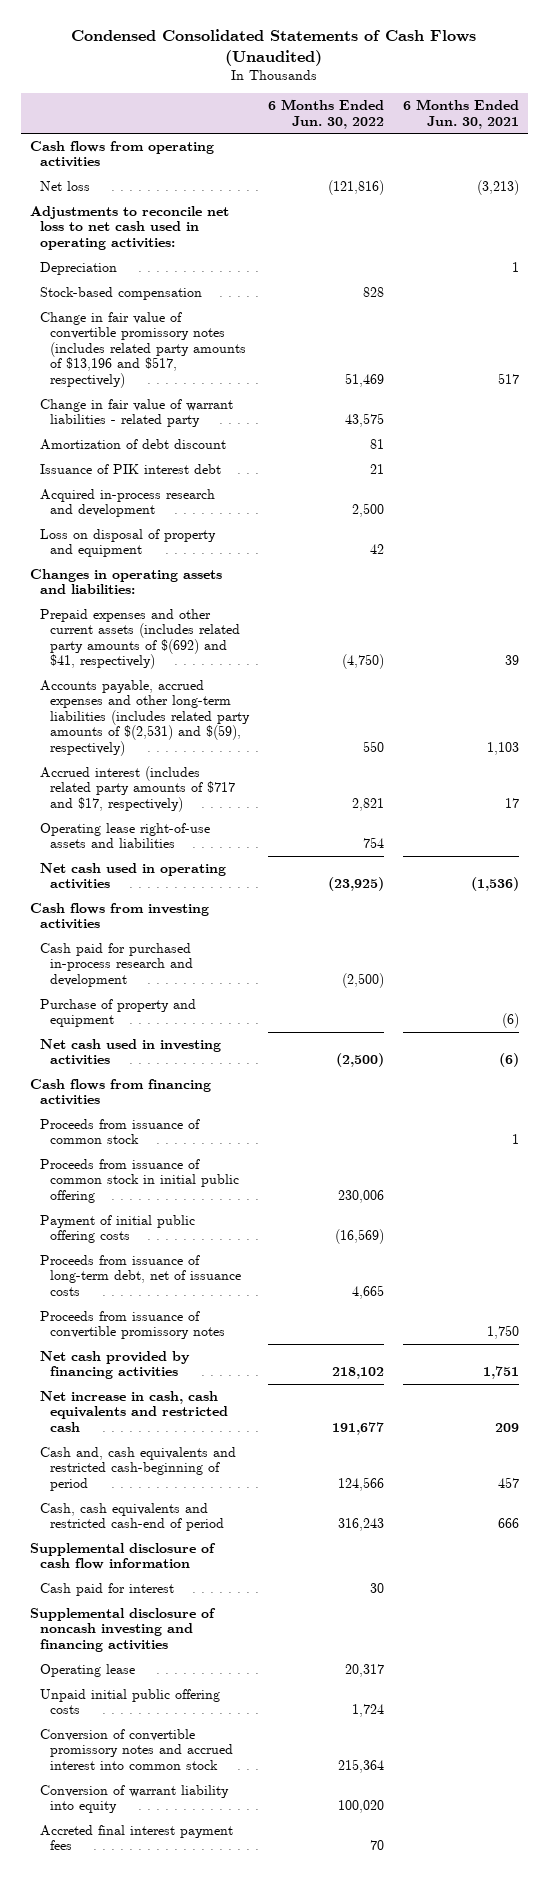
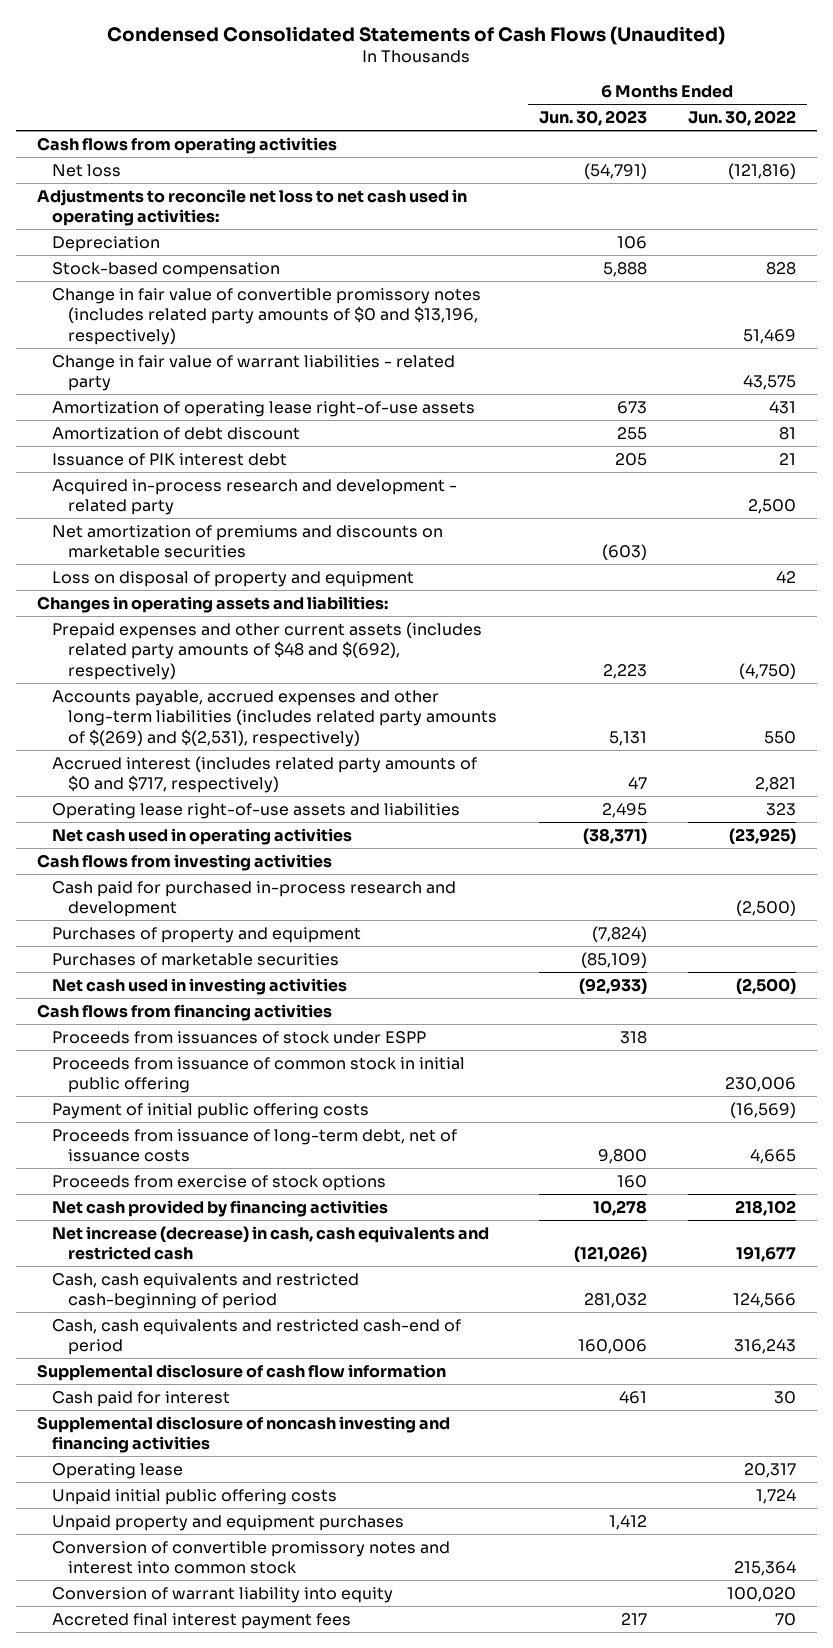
[402,99,519,129] 6 Months Ended Jun. 30, 2021 -> none
none -> [538,110,647,127] Jun. 30, 2023
[40,311,247,389] Change in fair value of convertible promissory notes (includes related party amounts of $13,196 and $517, respectively) -> [52,287,482,345] Change in fair value of convertible promissory notes (includes related party amounts of $0 and $13,196, respectively)
none -> [52,400,476,417] Amortization of operating lease right-of-use assets
[40,488,216,518] Acquired in-process research and development -> [52,478,458,516] Acquired in-process research and development - related party
none -> [52,524,444,559] Net amortization of premiums and discounts on marketable securities
[40,608,241,670] Prepaid expenses and other current assets (includes related party amounts of $(692) and $41, respectively) -> [52,621,483,680] Prepaid expenses and other current assets (includes related party amounts of $48 and $(692), respectively)
[40,679,251,757] Accounts payable, accrued expenses and other long-term liabilities (includes related party amounts of $(2,531) and $(59), respectively) -> [52,689,497,747] Accounts payable, accrued expenses and other long-term liabilities (includes related party amounts of $(269) and $(2,531), respectively)
[40,765,236,812] Accrued interest (includes related party amounts of $717 and $17, respectively) -> [52,755,478,794] Accrued interest (includes related party amounts of $0 and $717, respectively)
[363,837,385,849] 754 -> [766,802,797,816] 323
[40,998,197,1028] Purchase of property and equipment -> [52,926,362,943] Purchases of property and equipment
none -> [52,952,340,966] Purchases of marketable securities
[40,1118,201,1145] Proceeds from issuance of common stock -> none
none -> [52,1030,427,1044] Proceeds from issuances of stock under ESPP
[40,1310,226,1340] Proceeds from issuance of convertible promissory notes -> none
none -> [52,1174,387,1191] Proceeds from exercise of stock options
[40,1390,229,1432] Net increase in cash, cash equivalents and restricted cash -> [52,1225,490,1261] Net increase (decrease) in cash, cash equivalents and restricted cash
[40,1446,237,1491] Cash and, cash equivalents and restricted cash-beginning of period -> [52,1272,360,1310] Cash, cash equivalents and restricted cash-beginning of period
none -> [52,1514,405,1531] Unpaid property and equipment purchases
[40,1728,234,1770] Conversion of convertible promissory notes and accrued interest into common stock -> [52,1540,451,1575] Conversion of convertible promissory notes and interest into common stock

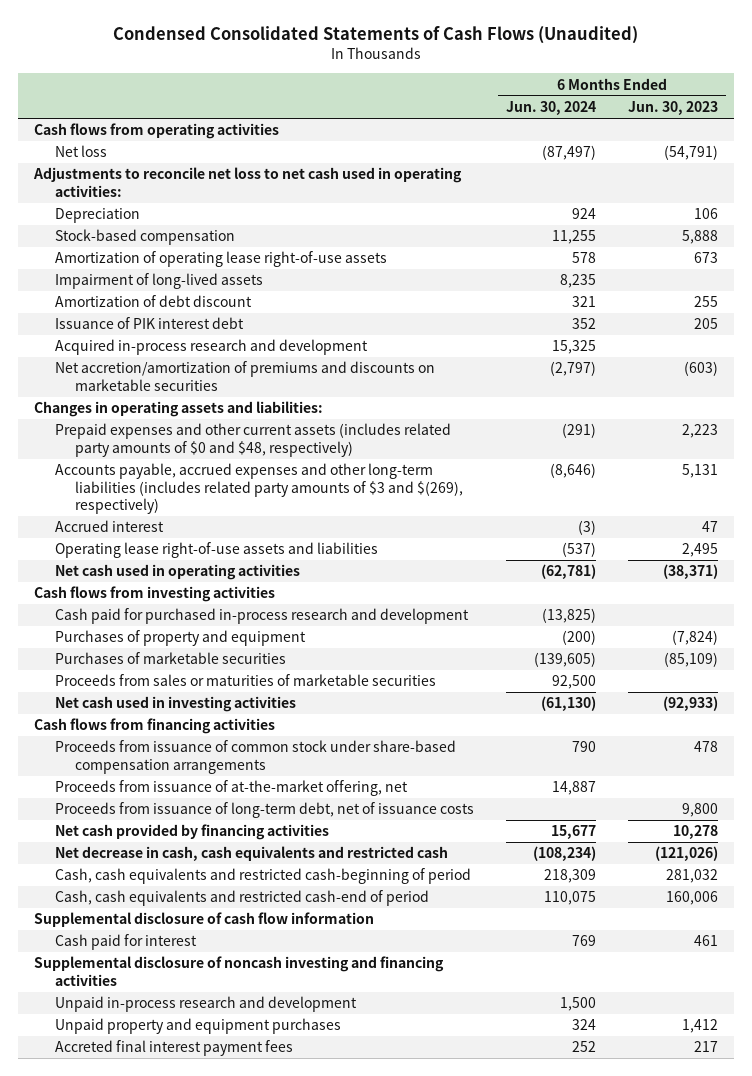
[688,110,797,127] Jun. 30, 2022 -> none
none -> [505,101,596,116] Jun. 30, 2024
[52,287,482,345] Change in fair value of convertible promissory notes (includes related party amounts of $0 and $13,196, respectively) -> none
[52,354,456,392] Change in fair value of warrant liabilities - related party -> none
none -> [54,273,263,290] Impairment of long-lived assets
[52,570,415,587] Loss on disposal of property and equipment -> none
[52,478,458,516] Acquired in-process research and development - related party -> [54,339,368,356] Acquired in-process research and development
[52,524,444,559] Net amortization of premiums and discounts on marketable securities -> [54,361,435,391] Net accretion/amortization of premiums and discounts on marketable securities
[52,621,483,680] Prepaid expenses and other current assets (includes related party amounts of $48 and $(692), respectively) -> [54,423,451,457] Prepaid expenses and other current assets (includes related party amounts of $0 and $48, respectively)
[52,689,497,747] Accounts payable, accrued expenses and other long-term liabilities (includes related party amounts of $(269) and $(2,531), respectively) -> [54,463,464,515] Accounts payable, accrued expenses and other long-term liabilities (includes related party amounts of $3 and $(269), respectively)
[52,755,478,794] Accrued interest (includes related party amounts of $0 and $717, respectively) -> [54,520,164,533] Accrued interest
none -> [54,674,436,687] Proceeds from sales or maturities of marketable securities
[52,1030,427,1044] Proceeds from issuances of stock under ESPP -> none
[52,1056,466,1094] Proceeds from issuance of common stock in initial public offering -> none
[52,1102,370,1119] Payment of initial public offering costs -> none
none -> [54,740,456,774] Proceeds from issuance of common stock under share-based compensation arrangements
none -> [54,780,408,797] Proceeds from issuance of at-the-market offering, net
[52,1174,387,1191] Proceeds from exercise of stock options -> none
[52,1225,490,1261] Net increase (decrease) in cash, cash equivalents and restricted cash -> [54,846,448,862] Net decrease in cash, cash equivalents and restricted cash
[52,1462,184,1479] Operating lease -> none
[52,1488,338,1505] Unpaid initial public offering costs -> none
none -> [54,996,357,1013] Unpaid in-process research and development
[52,1540,451,1575] Conversion of convertible promissory notes and interest into common stock -> none
[52,1586,394,1603] Conversion of warrant liability into equity -> none

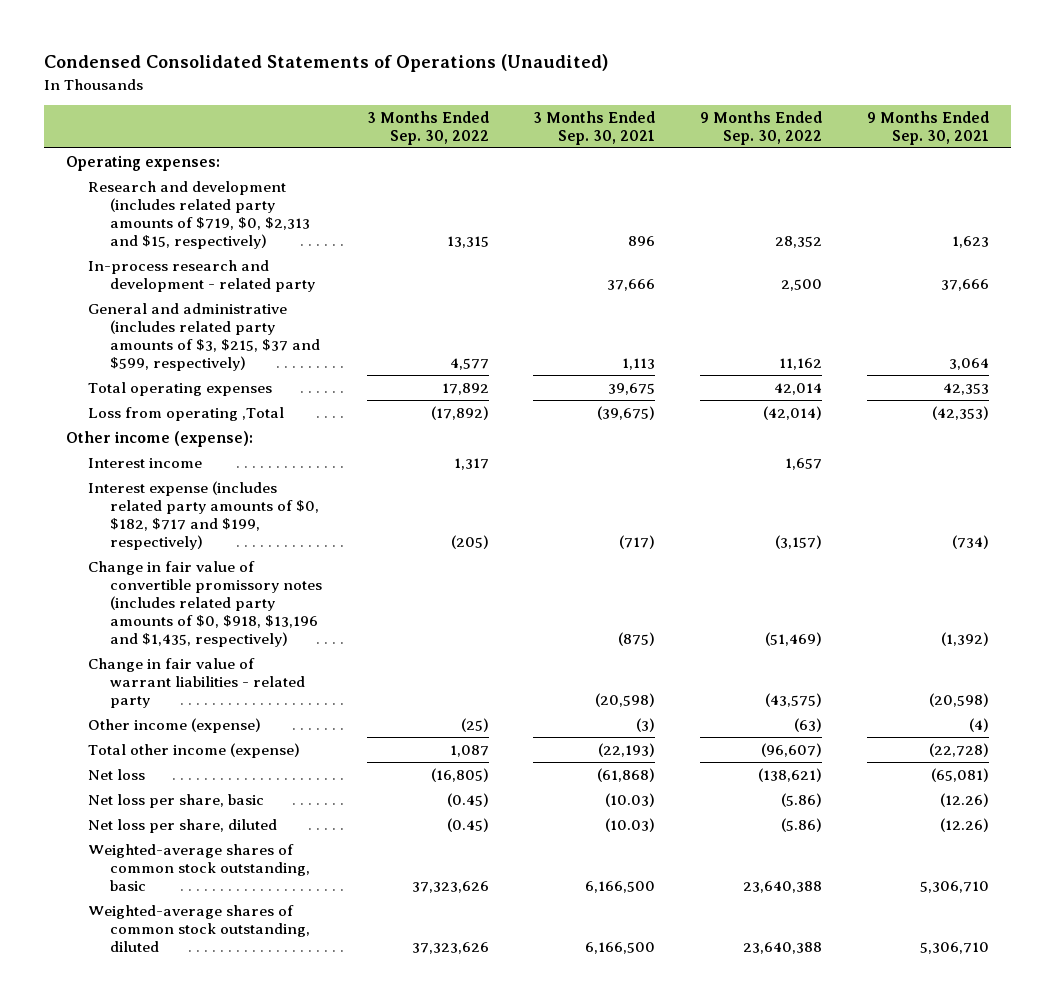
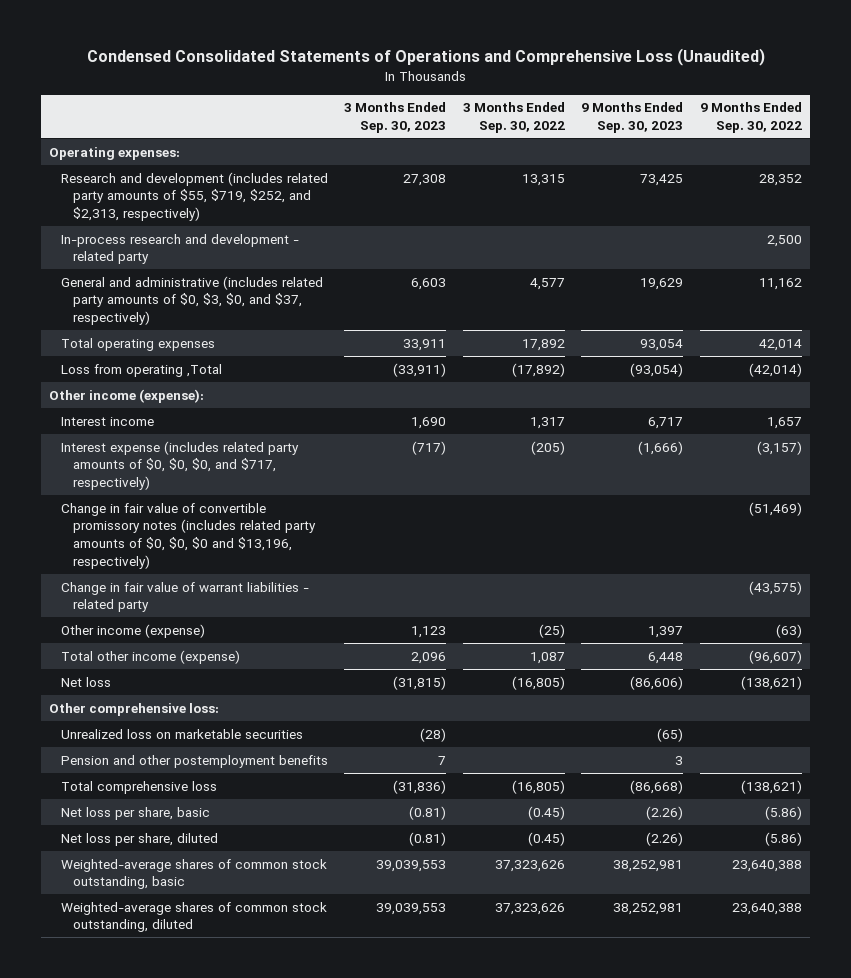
[44,54,609,73] Condensed Consolidated Statements of Operations (Unaudited) -> [86,48,765,67] Condensed Consolidated Statements of Operations and Comprehensive Loss (Unaudited)
[533,110,656,146] 3 Months Ended Sep. 30, 2021 -> none
[866,110,989,146] 9 Months Ended Sep. 30, 2021 -> none
none -> [344,102,447,134] 3 Months Ended Sep. 30, 2023
none -> [581,102,684,134] 9 Months Ended Sep. 30, 2023
[88,180,311,250] Research and development (includes related party amounts of $719, $0, $2,313 and $15, respectively) -> [60,171,328,221] Research and development (includes related party amounts of $55, $719, $252, and $2,313, respectively)
[88,302,321,372] General and administrative (includes related party amounts of $3, $215, $37 and $599, respectively) -> [60,275,323,325] General and administrative (includes related party amounts of $0, $3, $0, and $37, respectively)
[88,480,320,551] Interest expense (includes related party amounts of $0, $182, $717 and $199, respectively) -> [60,440,299,490] Interest expense (includes related party amounts of $0, $0, $0, and $717, respectively)
[88,560,323,648] Change in fair value of convertible promissory notes (includes related party amounts of $0, $918, $13,196 and $1,435, respectively) -> [60,502,316,569] Change in fair value of convertible promissory notes (includes related party amounts of $0, $0, $0 and $13,196, respectively)
none -> [49,702,220,716] Other comprehensive loss:
none -> [60,728,303,739] Unrealized loss on marketable securities
none -> [60,754,328,768] Pension and other postemployment benefits
none -> [60,780,217,794] Total comprehensive loss

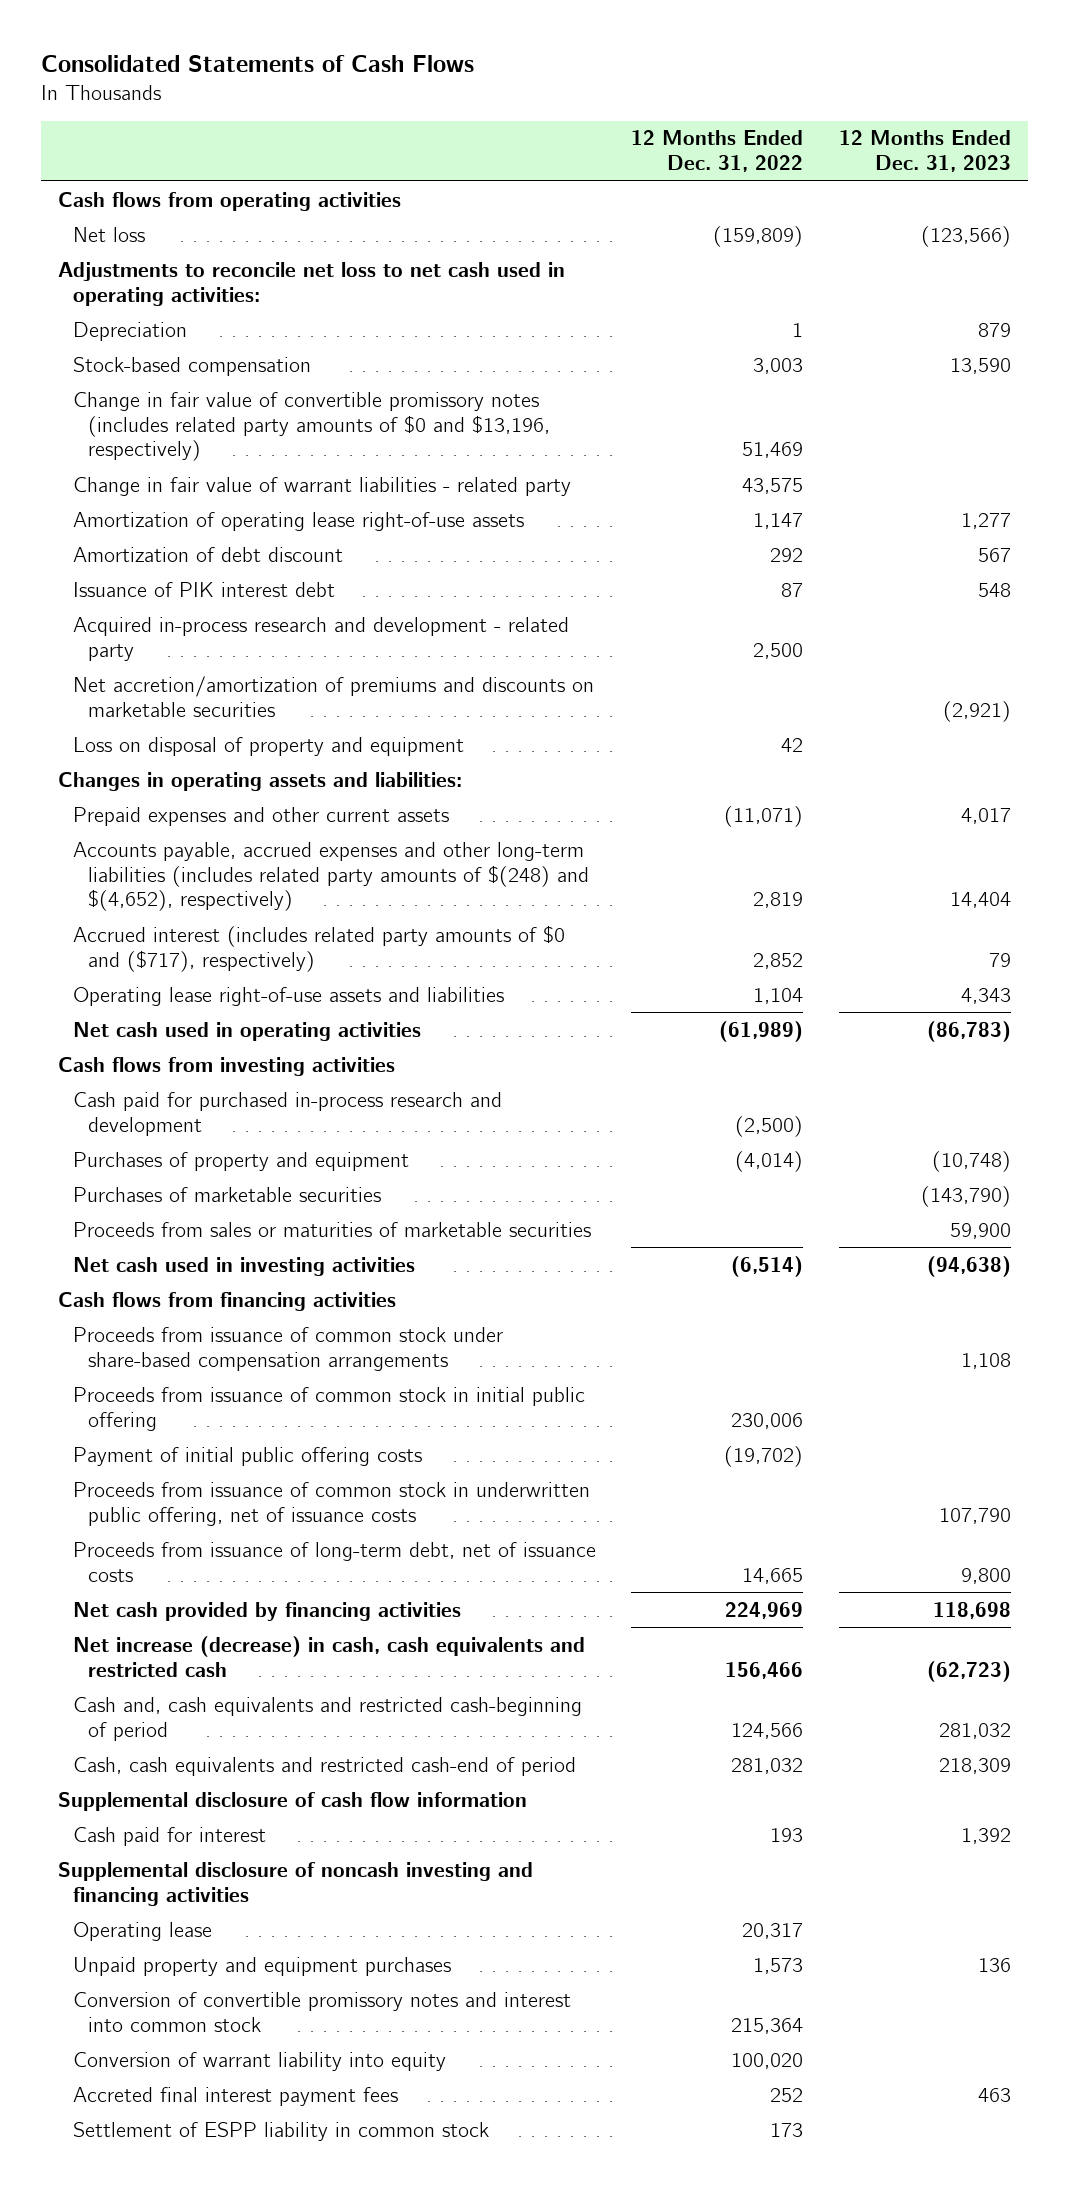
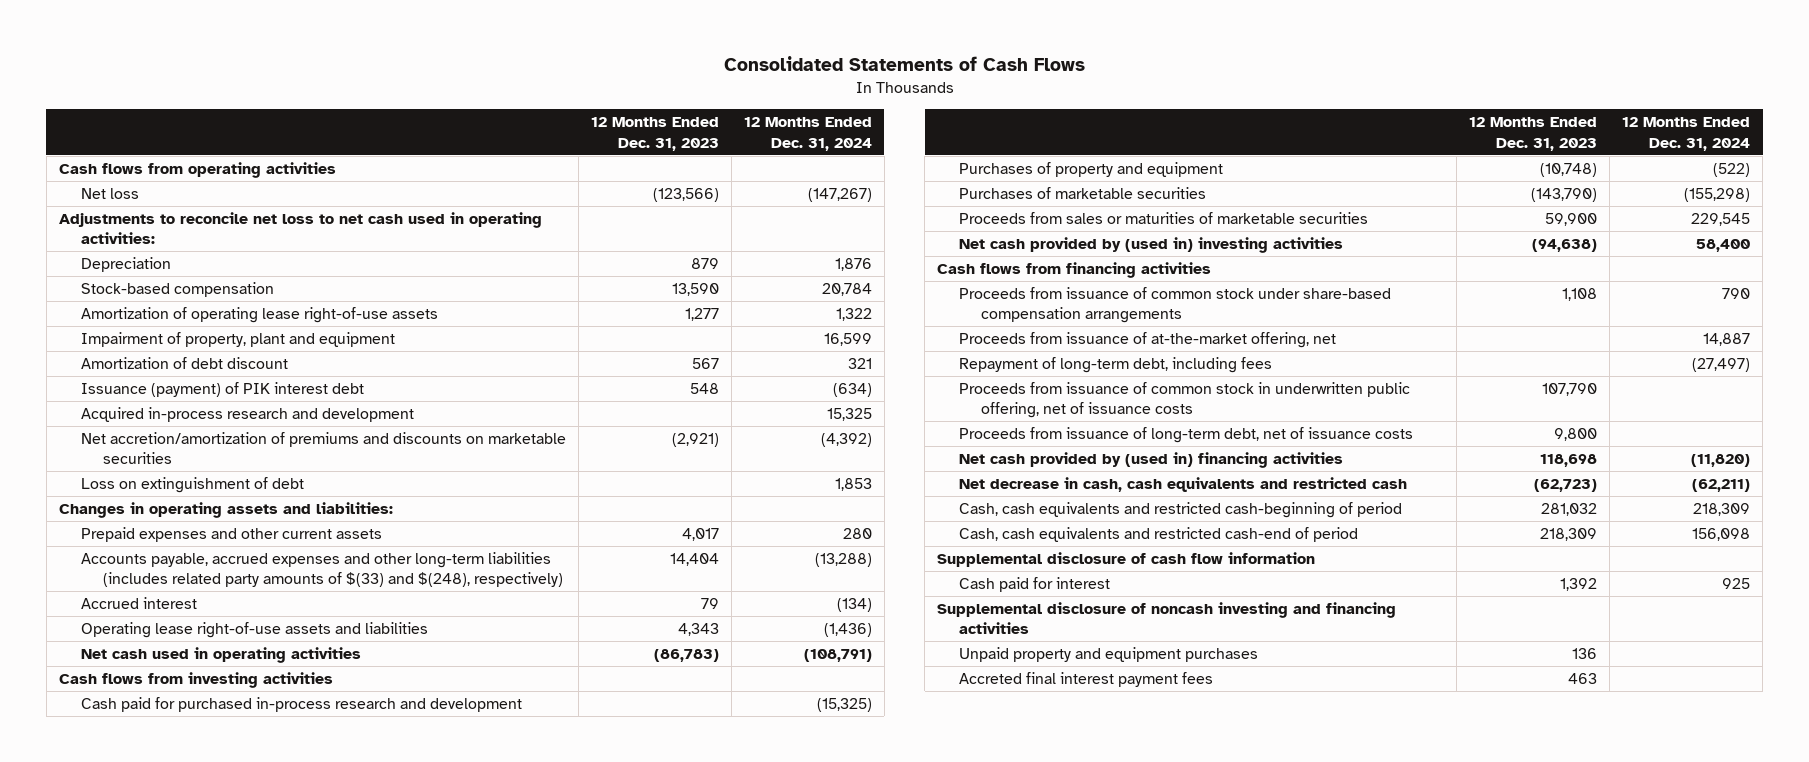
[631,130,804,173] 12 Months Ended Dec. 31, 2022 -> none
none -> [743,117,872,151] 12 Months Ended Dec. 31, 2024
[72,391,550,462] Change in fair value of convertible promissory notes (includes related party amounts of $0 and $13,196, respectively) -> none
[72,476,571,496] Change in fair value of warrant liabilities - related party -> none
none -> [80,332,395,348] Impairment of property, plant and equipment
[72,581,335,597] Issuance of PIK interest debt -> [80,382,364,398] Issuance (payment) of PIK interest debt
[72,616,569,661] Acquired in-process research and development - related party -> [80,407,414,423] Acquired in-process research and development
[72,736,464,756] Loss on disposal of property and equipment -> none
none -> [80,477,304,494] Loss on extinguishment of debt
[72,841,589,912] Accounts payable, accrued expenses and other long-term liabilities (includes related party amounts of $(248) and $(4,652), respectively) -> [80,552,563,588] Accounts payable, accrued expenses and other long-term liabilities (includes related party amounts of $(33) and $(248), respectively)
[72,924,565,972] Accrued interest (includes related party amounts of $0 and ($717), respectively) -> [80,597,197,610] Accrued interest
[72,1256,415,1276] Net cash used in investing activities -> [959,237,1344,254] Net cash provided by (used in) investing activities
[72,1386,585,1431] Proceeds from issuance of common stock in initial public offering -> none
[72,1446,422,1466] Payment of initial public offering costs -> none
none -> [959,332,1337,349] Proceeds from issuance of at-the-market offering, net
none -> [959,357,1273,374] Repayment of long-term debt, including fees
[72,1601,461,1621] Net cash provided by financing activities -> [959,452,1344,469] Net cash provided by (used in) financing activities
[72,1635,585,1677] Net increase (decrease) in cash, cash equivalents and restricted cash -> [959,477,1408,493] Net decrease in cash, cash equivalents and restricted cash
[72,1696,582,1741] Cash and, cash equivalents and restricted cash-beginning of period -> [959,502,1403,519] Cash, cash equivalents and restricted cash-beginning of period
[72,1921,212,1941] Operating lease -> none
[72,1991,571,2032] Conversion of convertible promissory notes and interest into common stock -> none
[72,2051,446,2071] Conversion of warrant liability into equity -> none
[72,2121,489,2141] Settlement of ESPP liability in common stock -> none

